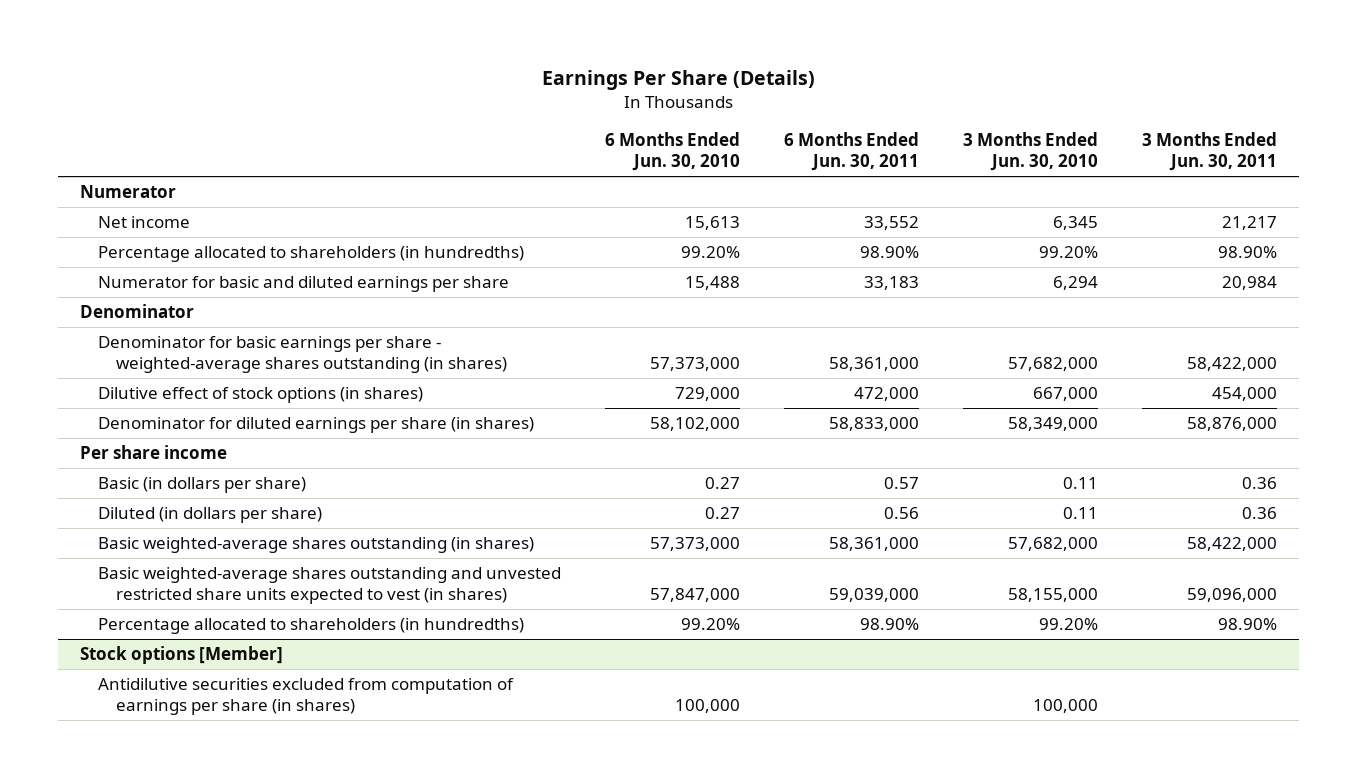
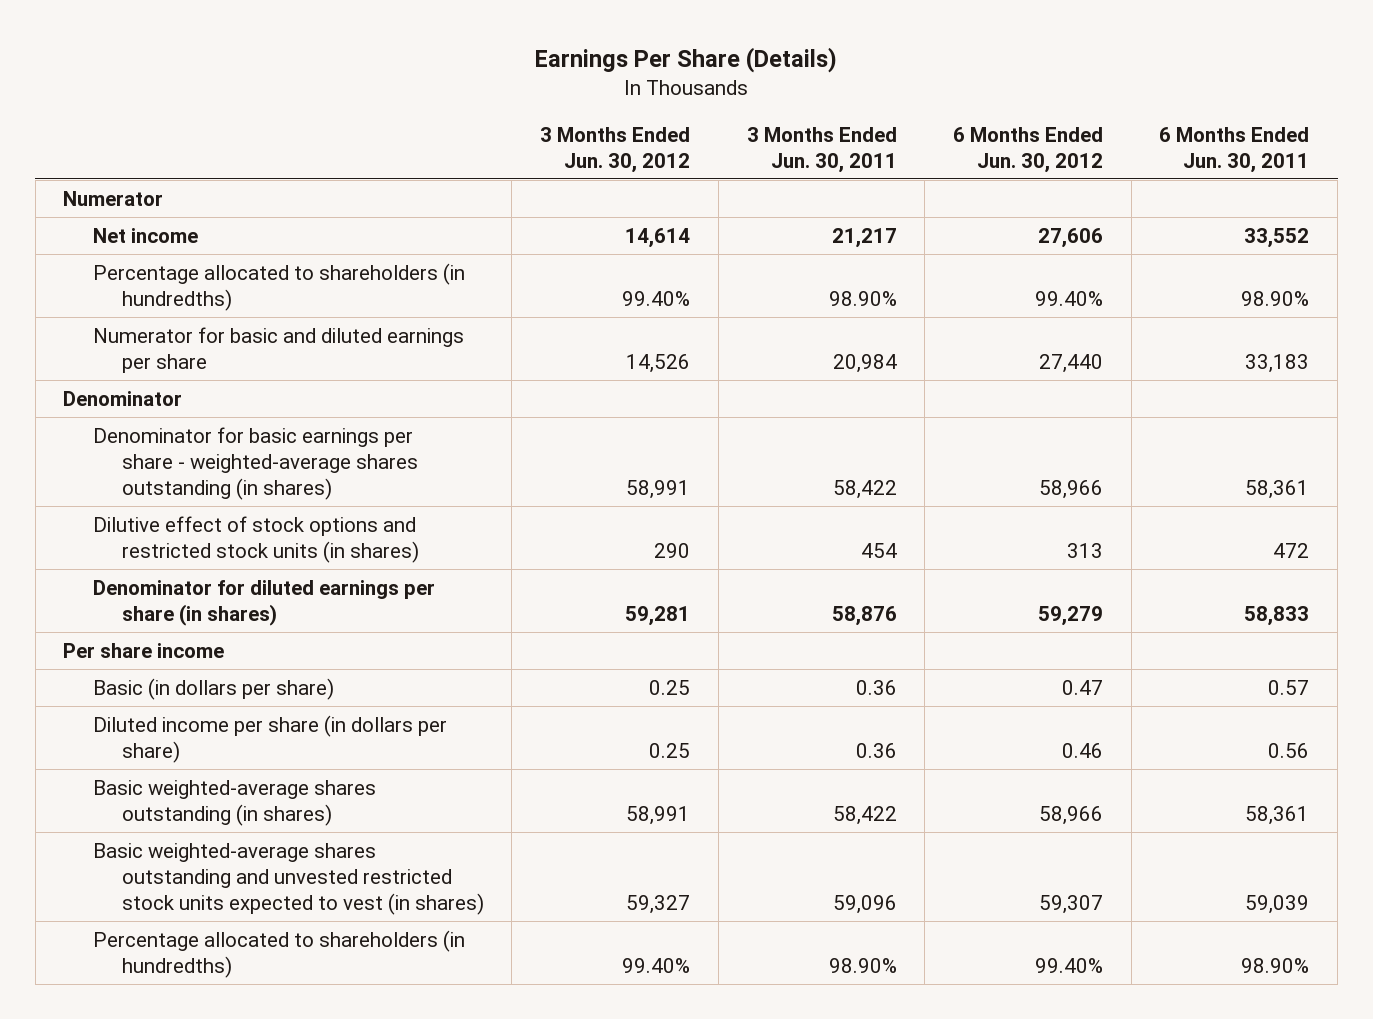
[605,132,741,172] 6 Months Ended Jun. 30, 2010 -> none
[963,132,1099,172] 3 Months Ended Jun. 30, 2010 -> none
none -> [540,126,691,173] 3 Months Ended Jun. 30, 2012
none -> [952,126,1103,173] 6 Months Ended Jun. 30, 2012
[829,357,920,372] 58,361,000 -> [1245,479,1310,499] 58,361
[1187,357,1278,372] 58,422,000 -> [832,479,897,499] 58,422
[98,387,424,404] Dilutive effect of stock options (in shares) -> [92,515,419,563] Dilutive effect of stock options and restricted stock units (in shares)
[854,387,920,402] 472,000 -> [1273,542,1310,558] 472
[1212,387,1278,402] 454,000 -> [860,542,897,558] 454
[829,417,920,432] 58,833,000 -> [1244,605,1310,626] 58,833
[1187,417,1278,432] 58,876,000 -> [831,605,897,626] 58,876
[98,507,323,524] Diluted (in dollars per share) -> [92,714,447,763] Diluted income per share (in dollars per share)
[829,537,920,552] 58,361,000 -> [1245,805,1310,825] 58,361
[1187,537,1278,552] 58,422,000 -> [832,805,897,825] 58,422
[98,567,562,605] Basic weighted-average shares outstanding and unvested restricted share units expected to vest (in shares) -> [92,842,484,915] Basic weighted-average shares outstanding and unvested restricted stock units expected to vest (in shares)
[829,588,920,603] 59,039,000 -> [1245,894,1310,914] 59,039
[1187,588,1278,603] 59,096,000 -> [832,894,897,914] 59,096
[80,646,284,665] Stock options [Member] -> none
[98,678,515,716] Antidilutive securities excluded from computation of earnings per share (in shares) -> none

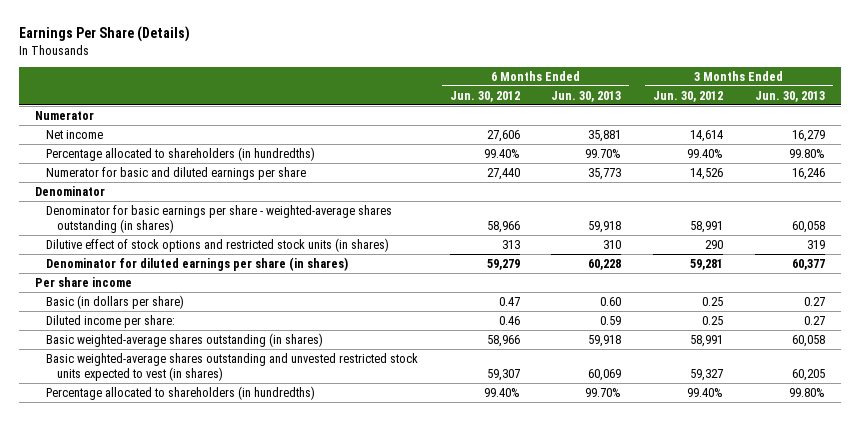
[746,126,897,173] 3 Months Ended Jun. 30, 2011 -> none
[1159,126,1310,173] 6 Months Ended Jun. 30, 2011 -> none
none -> [551,90,622,102] Jun. 30, 2013
none -> [754,90,825,102] Jun. 30, 2013
[92,714,447,763] Diluted income per share (in dollars per share) -> [45,314,175,328] Diluted income per share:

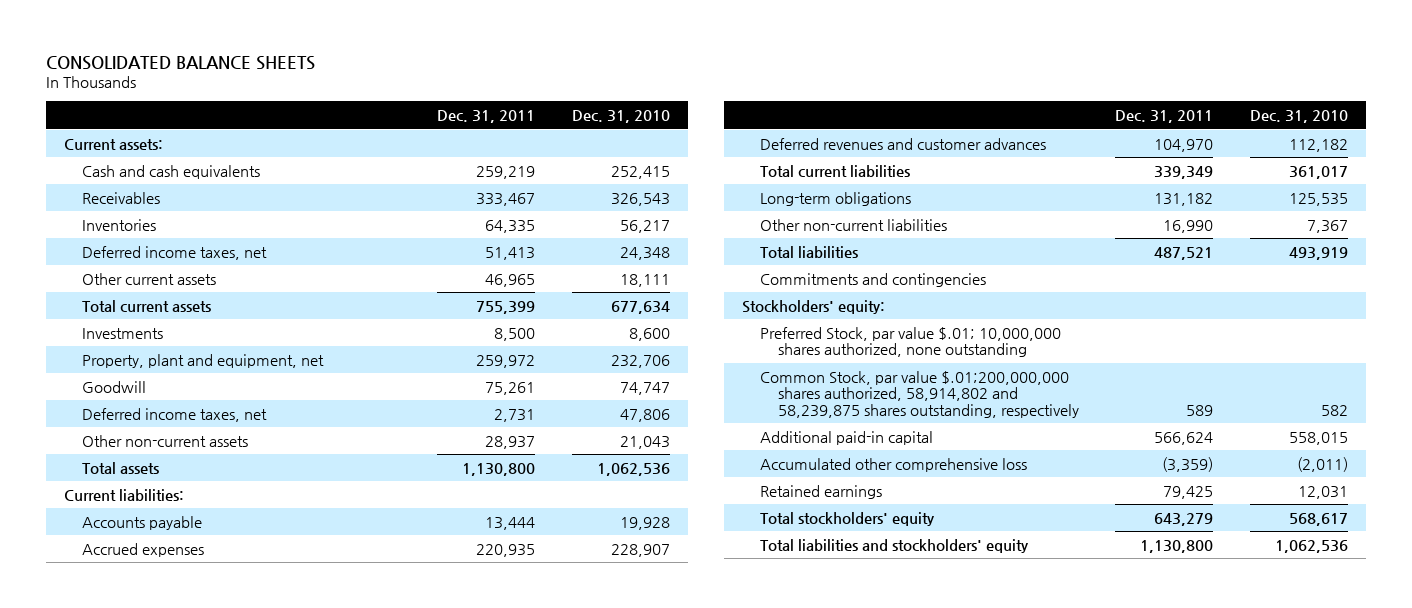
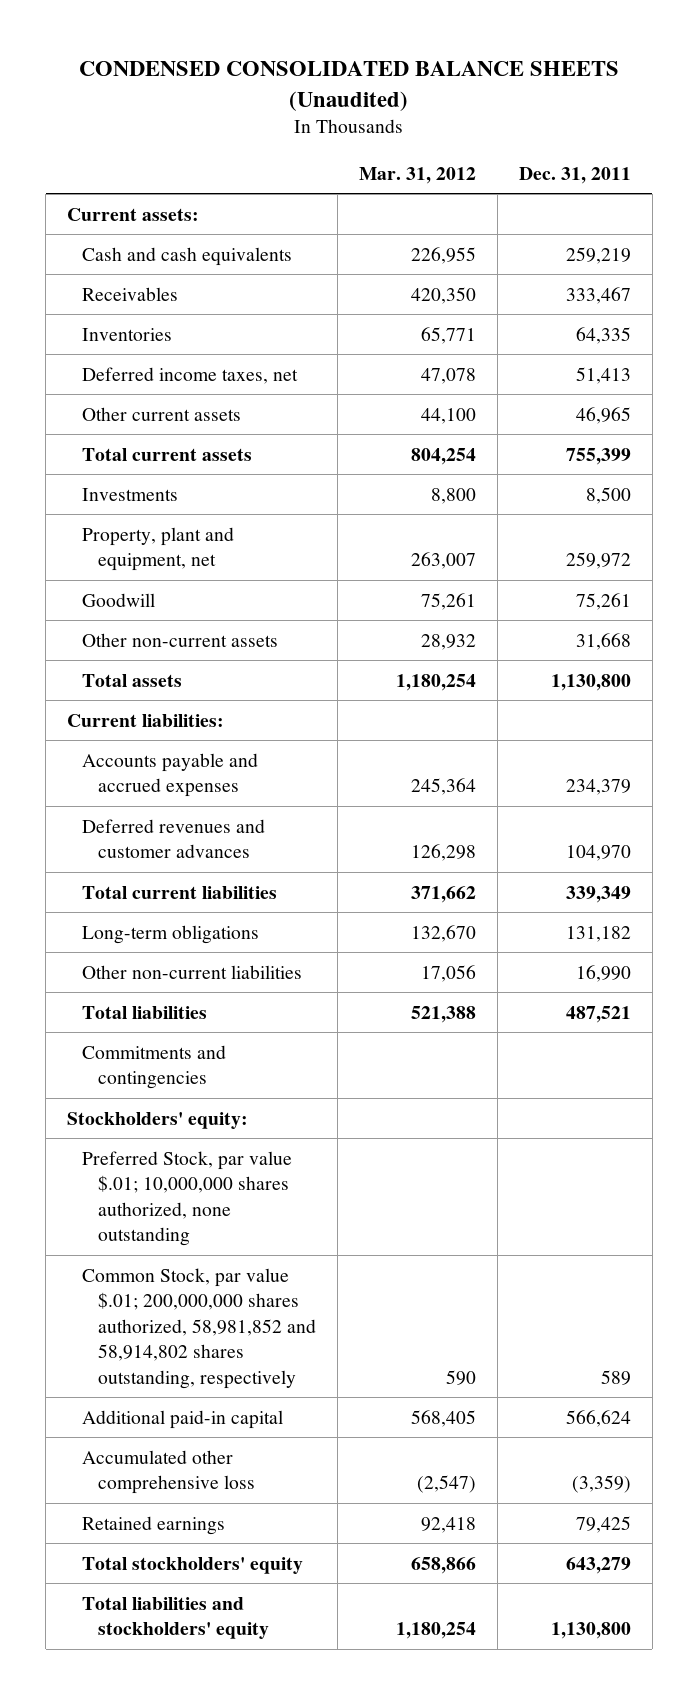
[45,55,315,70] CONSOLIDATED BALANCE SHEETS -> [78,61,619,111] CONDENSED CONSOLIDATED BALANCE SHEETS (Unaudited)
[571,110,670,124] Dec. 31, 2010 -> none
none -> [358,166,476,184] Mar. 31, 2012
[81,407,267,422] Deferred income taxes, net -> none
[485,435,536,449] 28,937 -> [575,632,631,650] 31,668
[81,515,202,530] Accounts payable -> none
[81,542,204,557] Accrued expenses -> none
none -> [82,752,259,798] Accounts payable and accrued expenses
[759,370,1079,418] Common Stock, par value $.01;200,000,000 shares authorized, 58,914,802 and 58,239,875 shares outstanding, respectively -> [82,1267,316,1389] Common Stock, par value $.01; 200,000,000 shares authorized, 58,981,852 and 58,914,802 shares outstanding, respectively

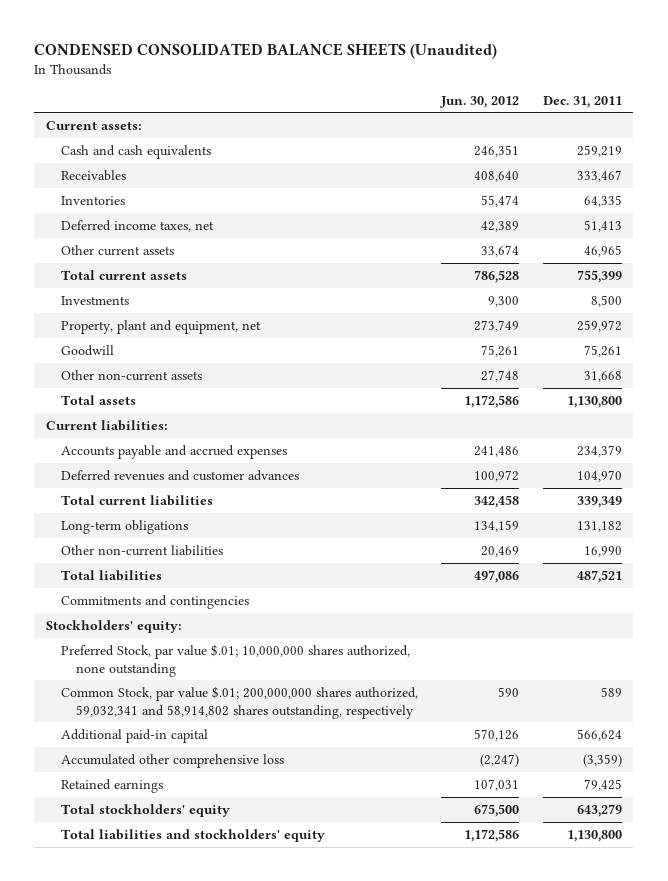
[358,166,476,184] Mar. 31, 2012 -> none
none -> [440,95,520,108] Jun. 30, 2012
[82,1267,316,1389] Common Stock, par value $.01; 200,000,000 shares authorized, 58,981,852 and 58,914,802 shares outstanding, respectively -> [60,685,418,719] Common Stock, par value $.01; 200,000,000 shares authorized, 59,032,341 and 58,914,802 shares outstanding, respectively

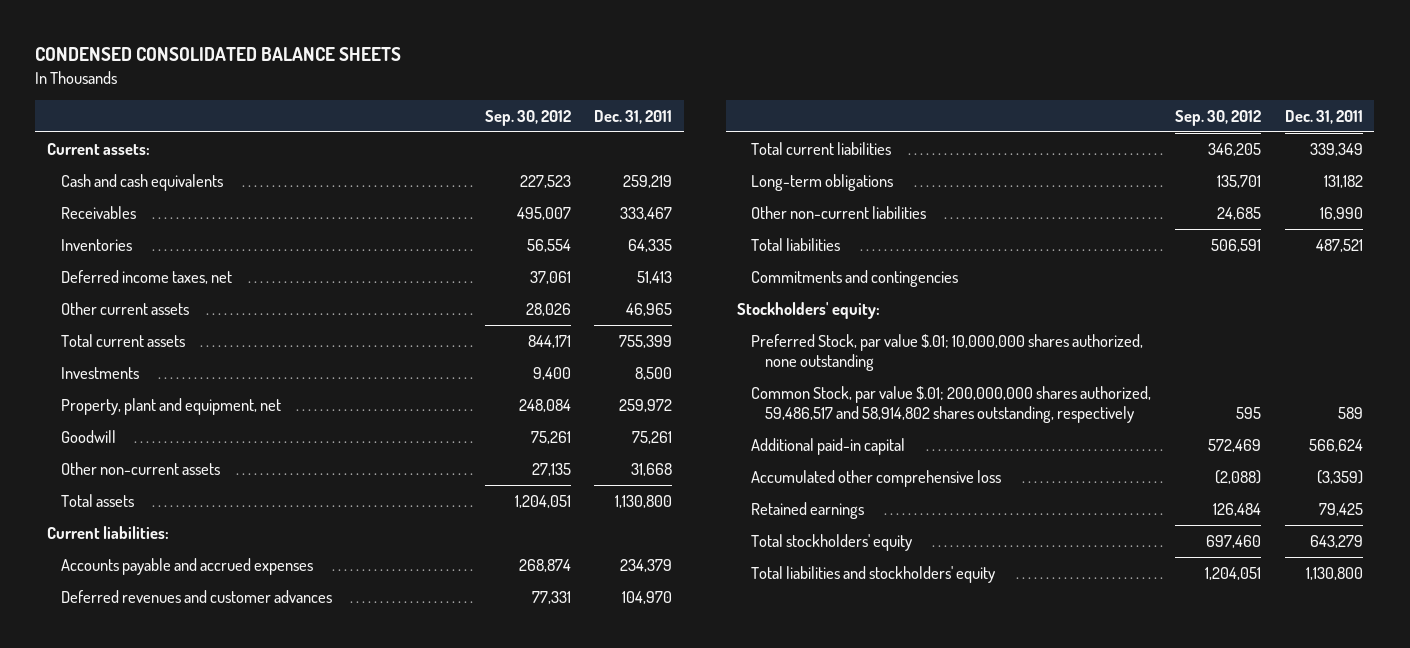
[34,43,498,60] CONDENSED CONSOLIDATED BALANCE SHEETS (Unaudited) -> [35,47,402,62] CONDENSED CONSOLIDATED BALANCE SHEETS
[440,95,520,108] Jun. 30, 2012 -> none
none -> [484,110,571,127] Sep. 30, 2012
[60,685,418,719] Common Stock, par value $.01; 200,000,000 shares authorized, 59,032,341 and 58,914,802 shares outstanding, respectively -> [751,385,1152,424] Common Stock, par value $.01; 200,000,000 shares authorized, 59,486,517 and 58,914,802 shares outstanding, respectively

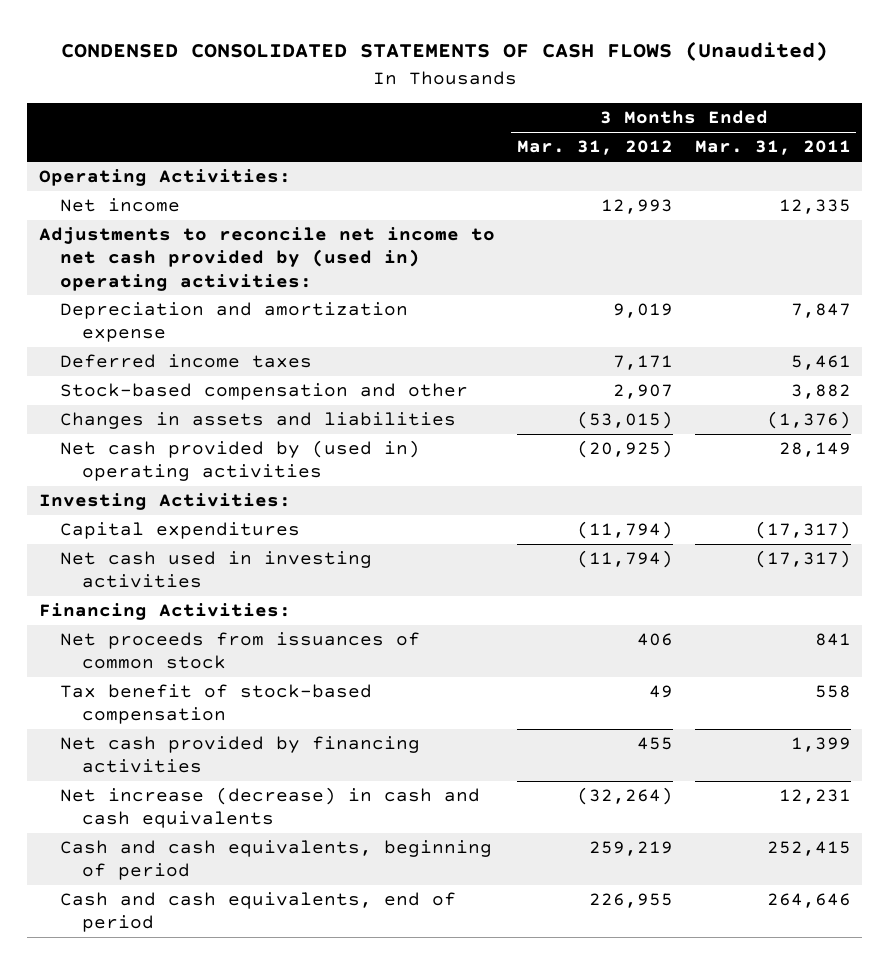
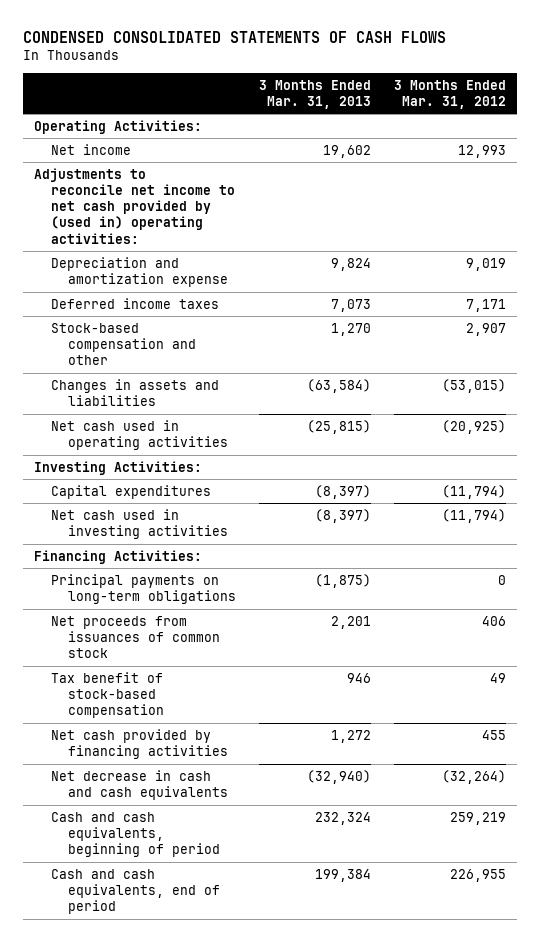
[60,41,828,62] CONDENSED CONSOLIDATED STATEMENTS OF CASH FLOWS (Unaudited) -> [22,30,446,43] CONDENSED CONSOLIDATED STATEMENTS OF CASH FLOWS
[694,140,851,156] Mar. 31, 2011 -> none
none -> [258,79,371,109] 3 Months Ended Mar. 31, 2013
[60,440,421,482] Net cash provided by (used in) operating activities -> [50,419,228,451] Net cash used in operating activities
none -> [50,573,236,605] Principal payments on long-term obligations
[60,787,481,829] Net increase (decrease) in cash and cash equivalents -> [50,769,228,801] Net decrease in cash and cash equivalents

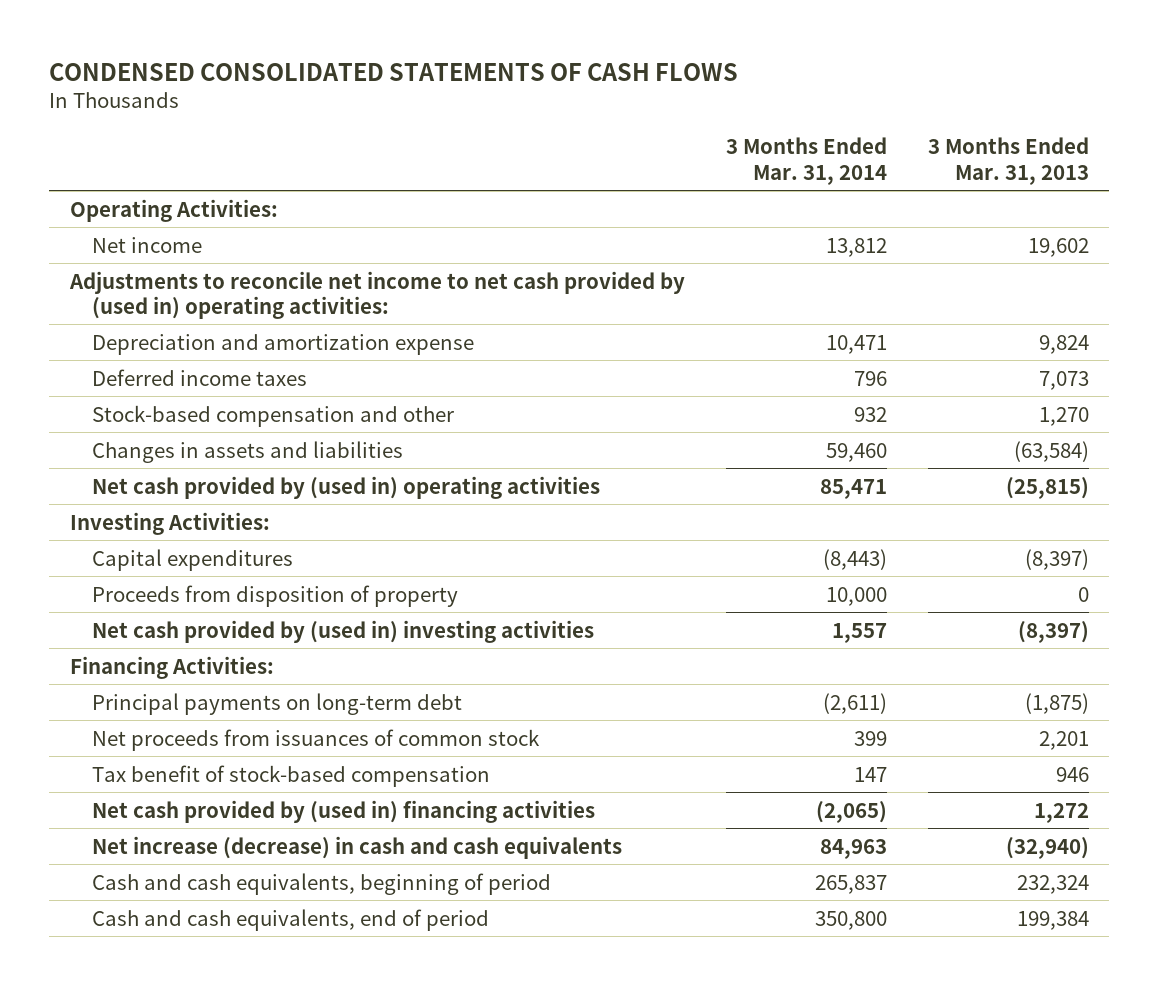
[393,79,506,109] 3 Months Ended Mar. 31, 2012 -> none
none -> [725,137,887,185] 3 Months Ended Mar. 31, 2014
[50,419,228,451] Net cash used in operating activities -> [91,475,600,499] Net cash provided by (used in) operating activities
none -> [91,584,458,607] Proceeds from disposition of property
[50,508,228,540] Net cash used in investing activities -> [91,619,594,643] Net cash provided by (used in) investing activities
[50,573,236,605] Principal payments on long-term obligations -> [91,692,462,715] Principal payments on long-term debt
[50,728,228,760] Net cash provided by financing activities -> [91,799,595,823] Net cash provided by (used in) financing activities
[50,769,228,801] Net decrease in cash and cash equivalents -> [91,835,622,859] Net increase (decrease) in cash and cash equivalents

